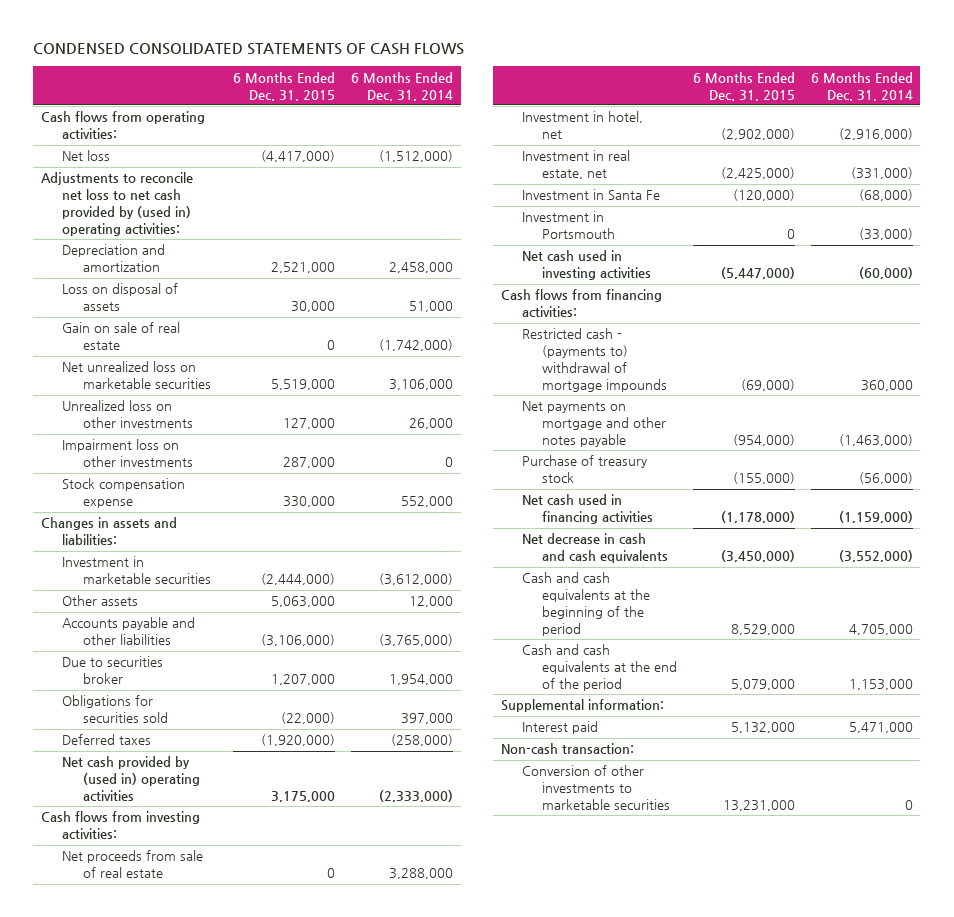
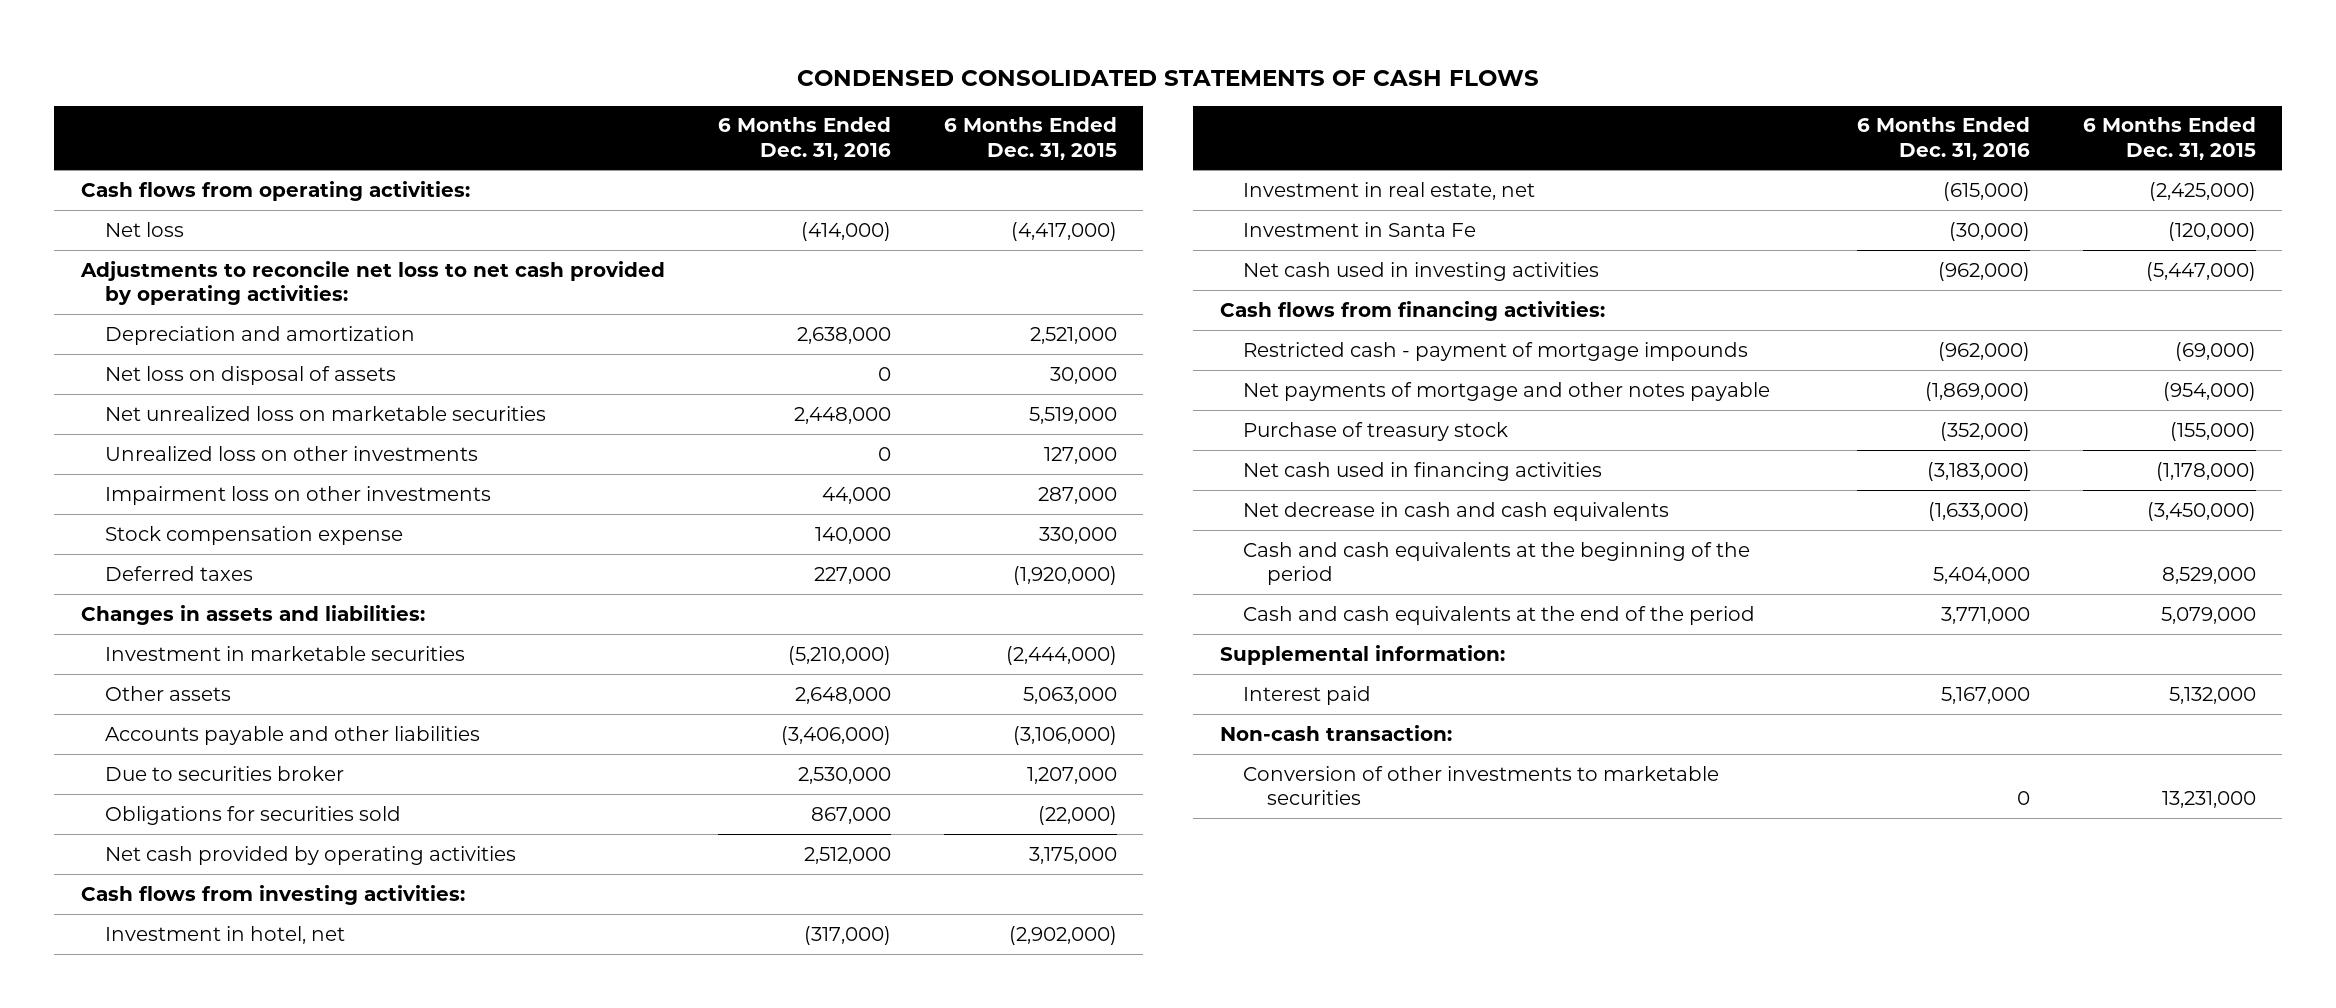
[350,71,453,101] 6 Months Ended Dec. 31, 2014 -> none
none -> [717,117,891,160] 6 Months Ended Dec. 31, 2016
[41,172,194,236] Adjustments to reconcile net loss to net cash provided by (used in) operating activities: -> [79,260,665,306] Adjustments to reconcile net loss to net cash provided by operating activities:
[61,322,180,351] Gain on sale of real estate -> none
[61,283,178,312] Loss on disposal of assets -> [104,365,396,385] Net loss on disposal of assets
[61,734,151,746] Deferred taxes -> [104,565,253,581] Deferred taxes
[61,756,200,801] Net cash provided by (used in) operating activities -> [104,845,516,865] Net cash provided by operating activities
[61,850,203,879] Net proceeds from sale of real estate -> none
[521,211,616,240] Investment in Portsmouth -> none
[521,328,668,392] Restricted cash - (payments to) withdrawal of mortgage impounds -> [1243,341,1749,361] Restricted cash - payment of mortgage impounds
[521,401,667,447] Net payments on mortgage and other notes payable -> [1243,381,1771,401] Net payments of mortgage and other notes payable

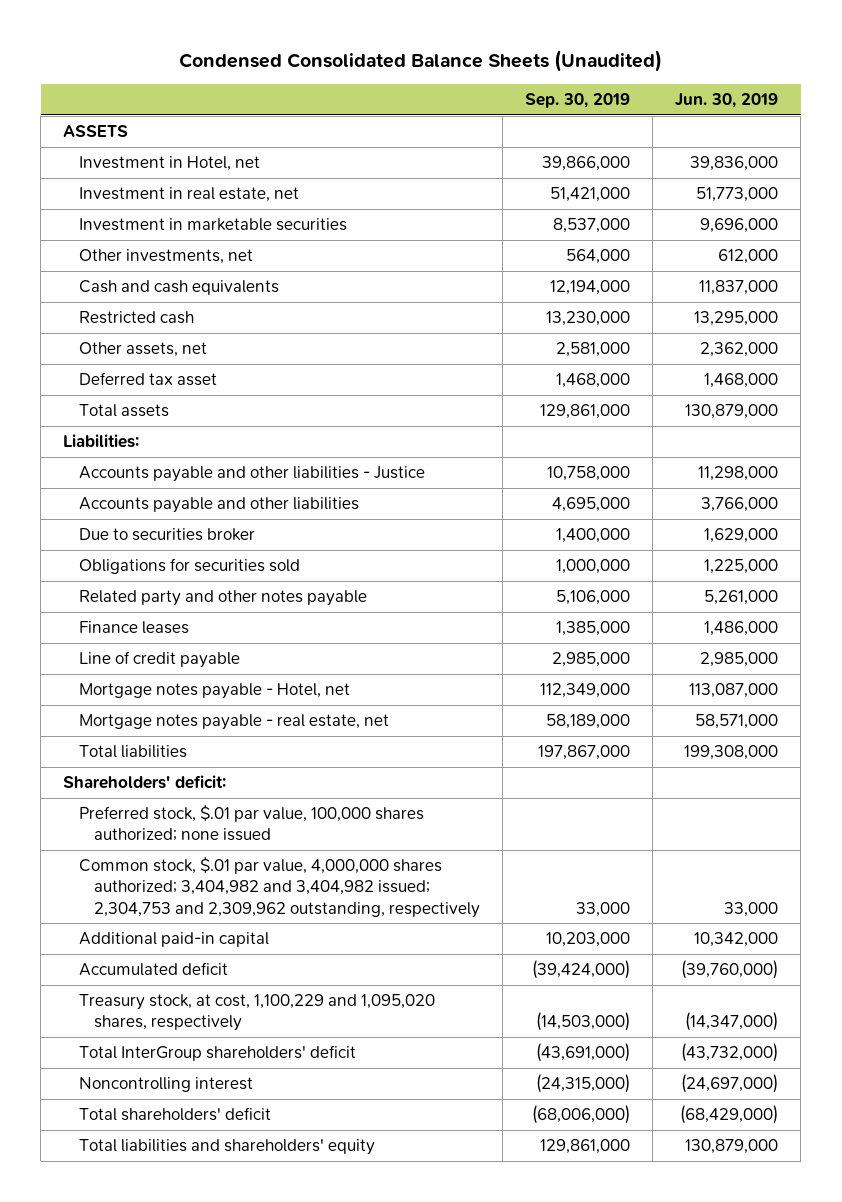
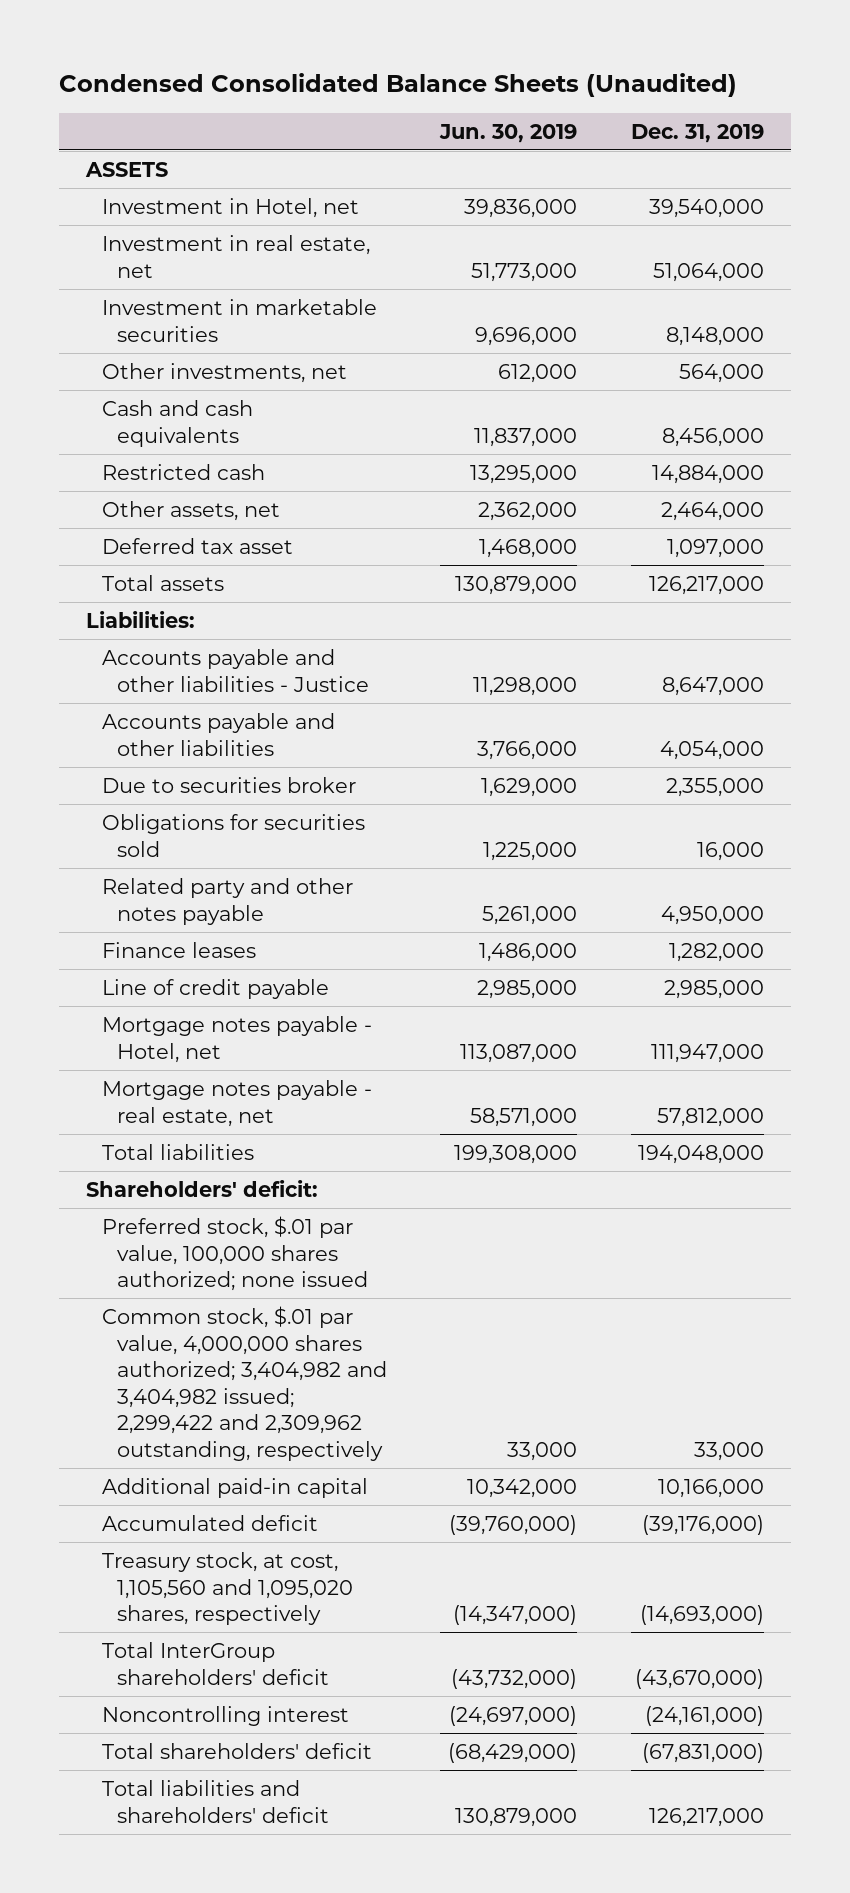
[525,93,631,109] Sep. 30, 2019 -> none
none -> [630,123,764,143] Dec. 31, 2019
[78,857,481,918] Common stock, $.01 par value, 4,000,000 shares authorized; 3,404,982 and 3,404,982 issued; 2,304,753 and 2,309,962 outstanding, respectively -> [101,1305,387,1461] Common stock, $.01 par value, 4,000,000 shares authorized; 3,404,982 and 3,404,982 issued; 2,299,422 and 2,309,962 outstanding, respectively
[78,994,435,1032] Treasury stock, at cost, 1,100,229 and 1,095,020 shares, respectively -> [101,1551,353,1626] Treasury stock, at cost, 1,105,560 and 1,095,020 shares, respectively
[78,1139,375,1156] Total liabilities and shareholders' equity -> [101,1779,329,1823] Total liabilities and shareholders' deficit

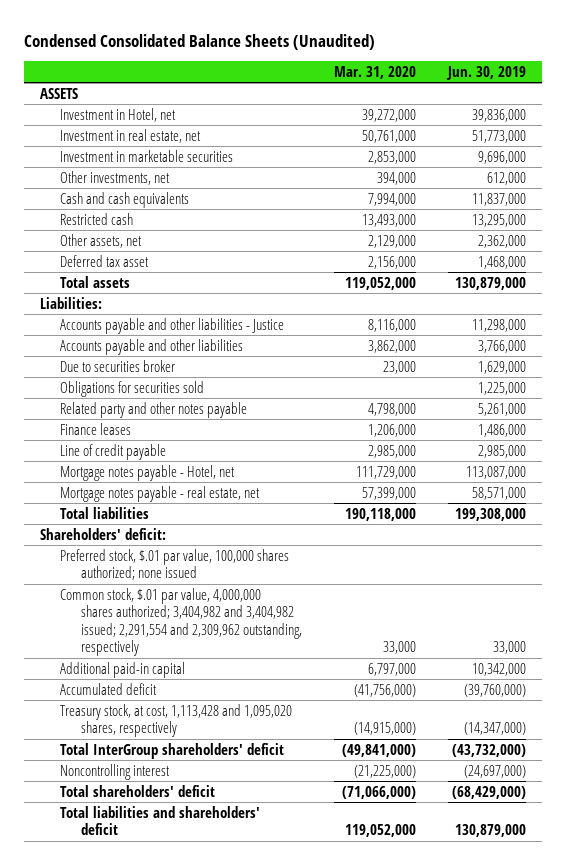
[630,123,764,143] Dec. 31, 2019 -> none
none -> [333,65,416,79] Mar. 31, 2020
[101,1305,387,1461] Common stock, $.01 par value, 4,000,000 shares authorized; 3,404,982 and 3,404,982 issued; 2,299,422 and 2,309,962 outstanding, respectively -> [60,587,302,656] Common stock, $.01 par value, 4,000,000 shares authorized; 3,404,982 and 3,404,982 issued; 2,291,554 and 2,309,962 outstanding, respectively
[101,1551,353,1626] Treasury stock, at cost, 1,105,560 and 1,095,020 shares, respectively -> [60,703,293,738] Treasury stock, at cost, 1,113,428 and 1,095,020 shares, respectively

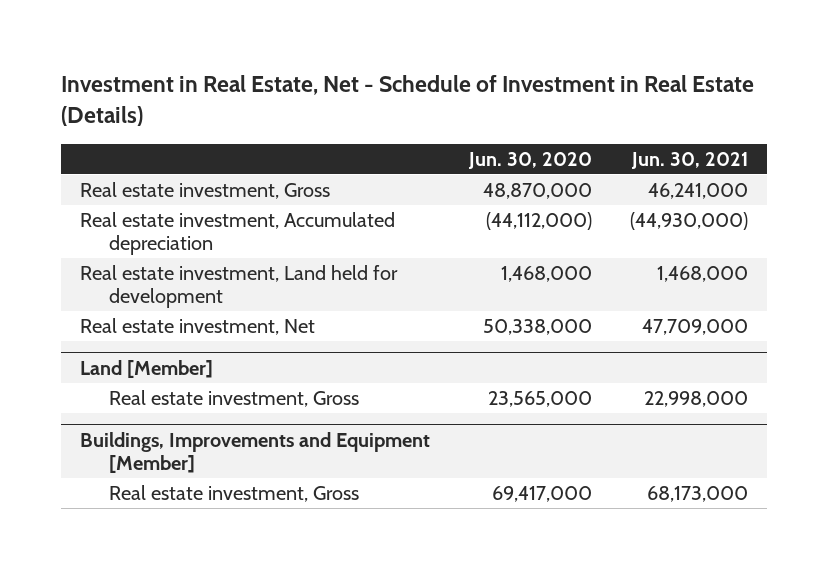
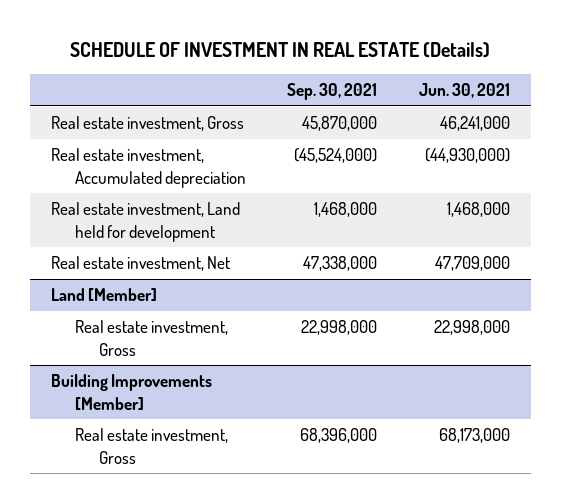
[61,75,755,127] Investment in Real Estate, Net - Schedule of Investment in Real Estate (Details) -> [70,41,491,58] SCHEDULE OF INVESTMENT IN REAL ESTATE (Details)
[467,151,592,169] Jun. 30, 2020 -> none
none -> [287,83,378,101] Sep. 30, 2021
[80,431,431,473] Buildings, Improvements and Equipment [Member] -> [50,374,212,410] Building Improvements [Member]

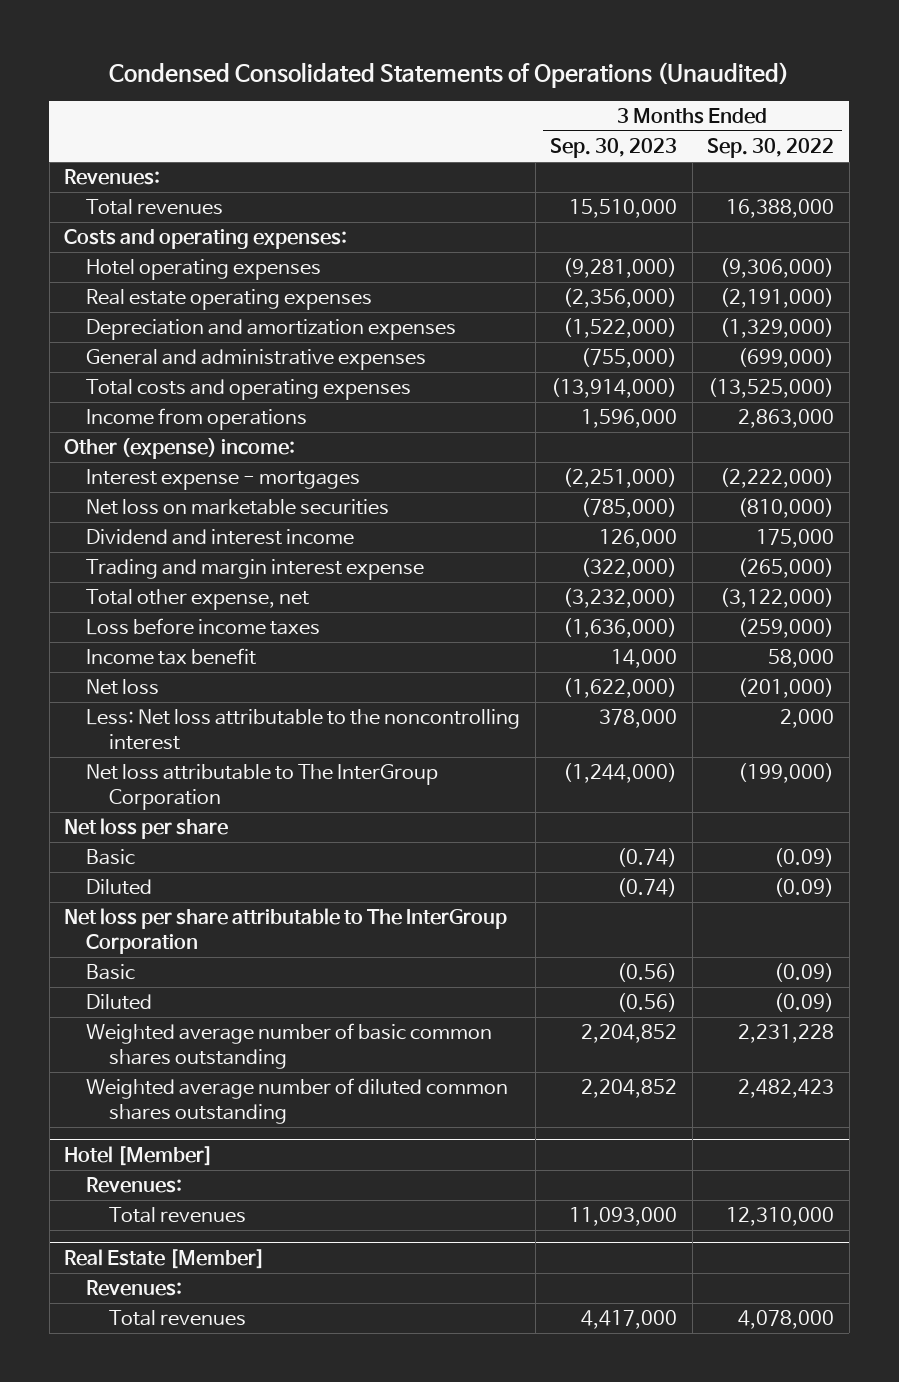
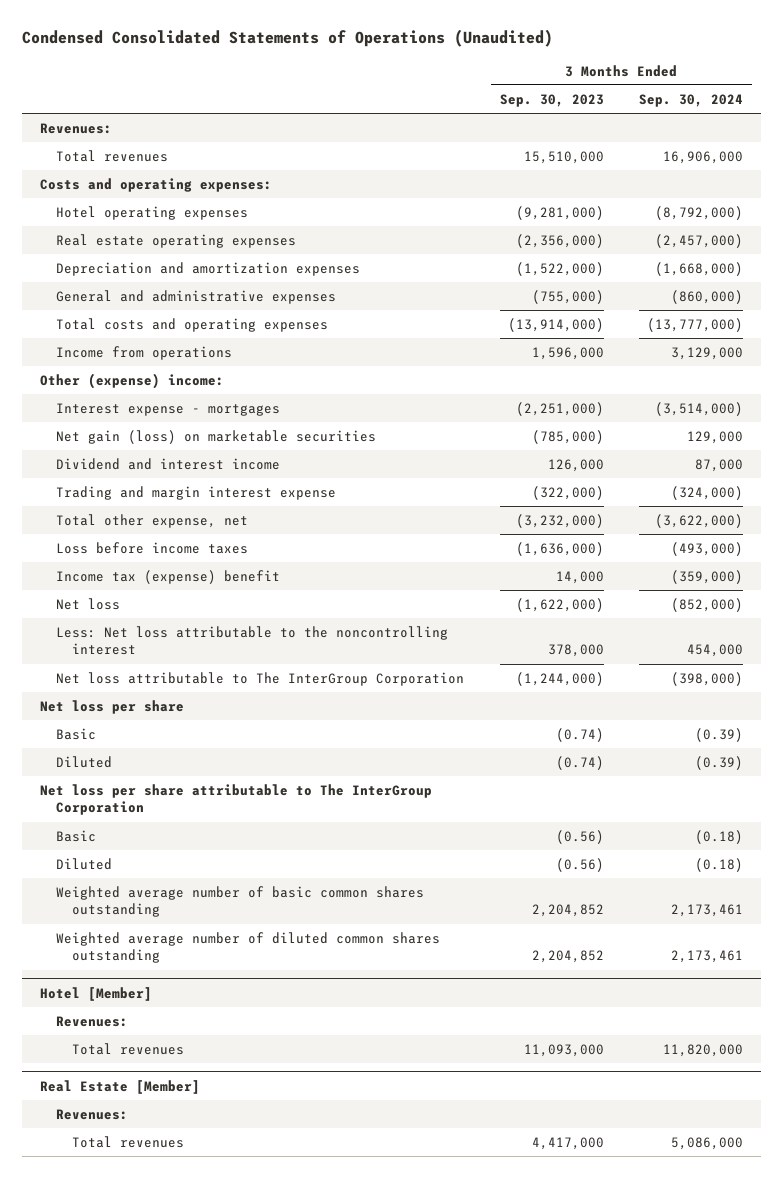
[707,138,835,159] Sep. 30, 2022 -> none
none -> [639,93,744,107] Sep. 30, 2024
[86,499,390,516] Net loss on marketable securities -> [55,429,376,444] Net gain (loss) on marketable securities
[86,648,257,666] Income tax benefit -> [55,569,280,584] Income tax (expense) benefit

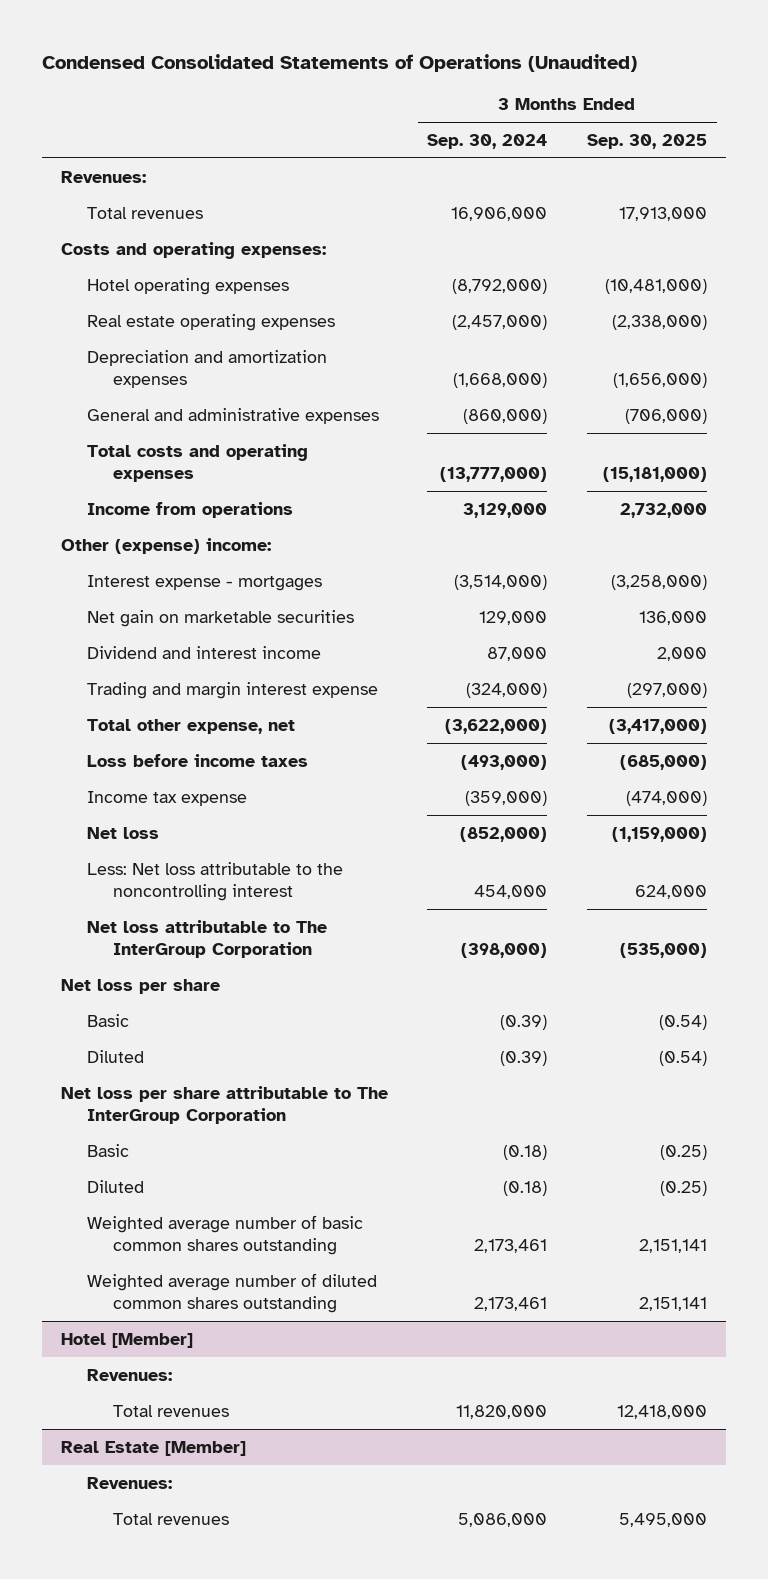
[499,93,604,107] Sep. 30, 2023 -> none
none -> [586,133,707,149] Sep. 30, 2025
[55,429,376,444] Net gain (loss) on marketable securities -> [87,609,355,627] Net gain on marketable securities
[55,569,280,584] Income tax (expense) benefit -> [87,790,248,806] Income tax expense

